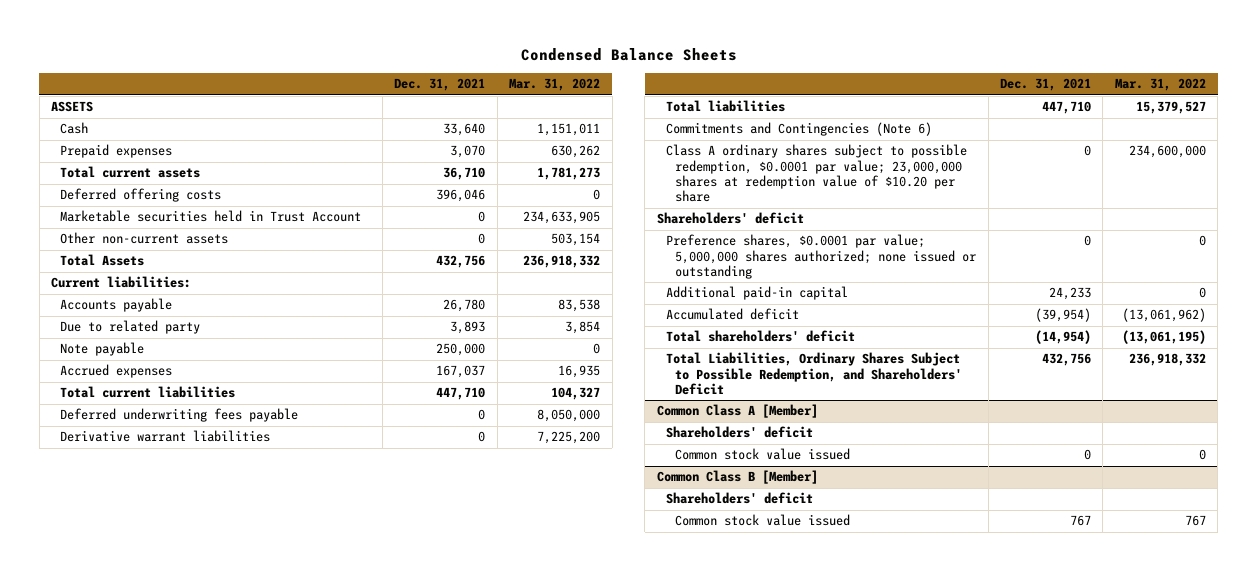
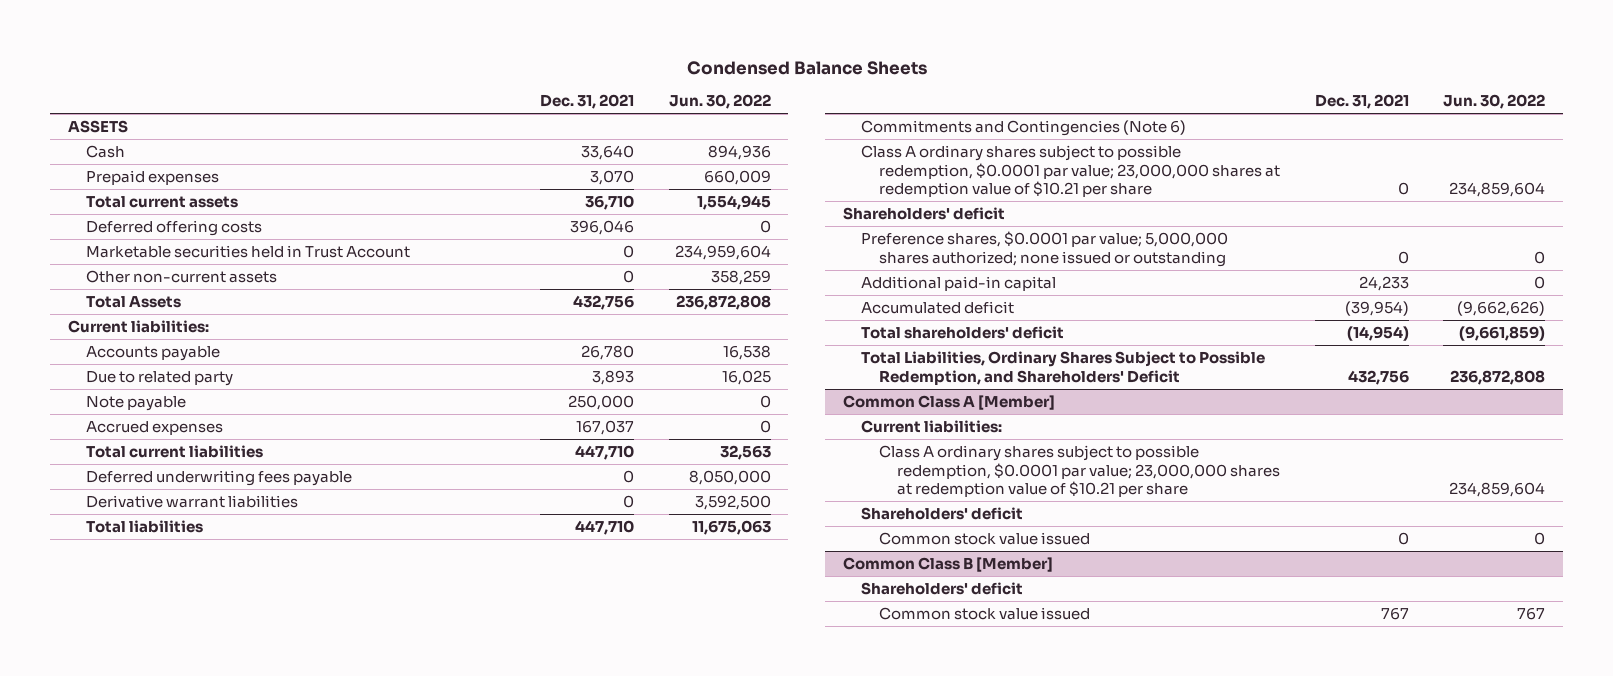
[509,78,601,92] Mar. 31, 2022 -> none
none -> [668,94,771,110] Jun. 30, 2022
[666,144,968,203] Class A ordinary shares subject to possible redemption, $0.0001 par value; 23,000,000 shares at redemption value of $10.20 per share -> [860,144,1280,198] Class A ordinary shares subject to possible redemption, $0.0001 par value; 23,000,000 shares at redemption value of $10.21 per share
none -> [860,419,1002,433] Current liabilities:
none -> [878,444,1280,498] Class A ordinary shares subject to possible redemption, $0.0001 par value; 23,000,000 shares at redemption value of $10.21 per share

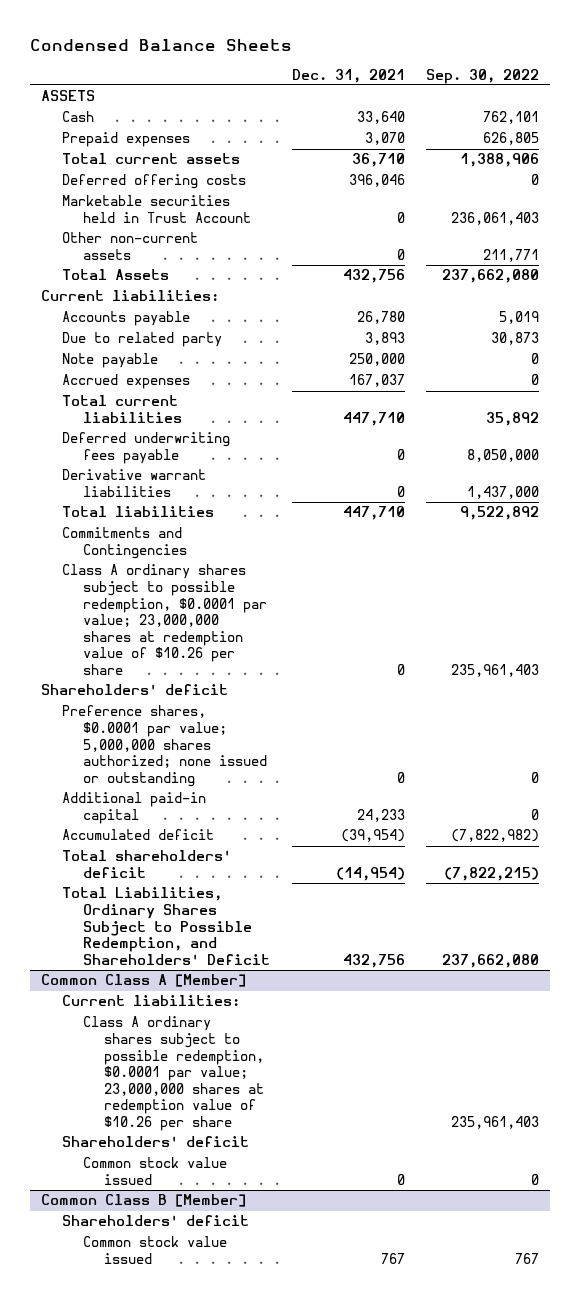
[668,94,771,110] Jun. 30, 2022 -> none
none -> [426,68,540,84] Sep. 30, 2022
[860,119,1186,136] Commitments and Contingencies (Note 6) -> [61,527,188,559] Commitments and Contingencies
[860,144,1280,198] Class A ordinary shares subject to possible redemption, $0.0001 par value; 23,000,000 shares at redemption value of $10.21 per share -> [61,564,268,675] Class A ordinary shares subject to possible redemption, $0.0001 par value; 23,000,000 shares at redemption value of $10.26 per share
[878,444,1280,498] Class A ordinary shares subject to possible redemption, $0.0001 par value; 23,000,000 shares at redemption value of $10.21 per share -> [83,1016,265,1131] Class A ordinary shares subject to possible redemption, $0.0001 par value; 23,000,000 shares at redemption value of $10.26 per share

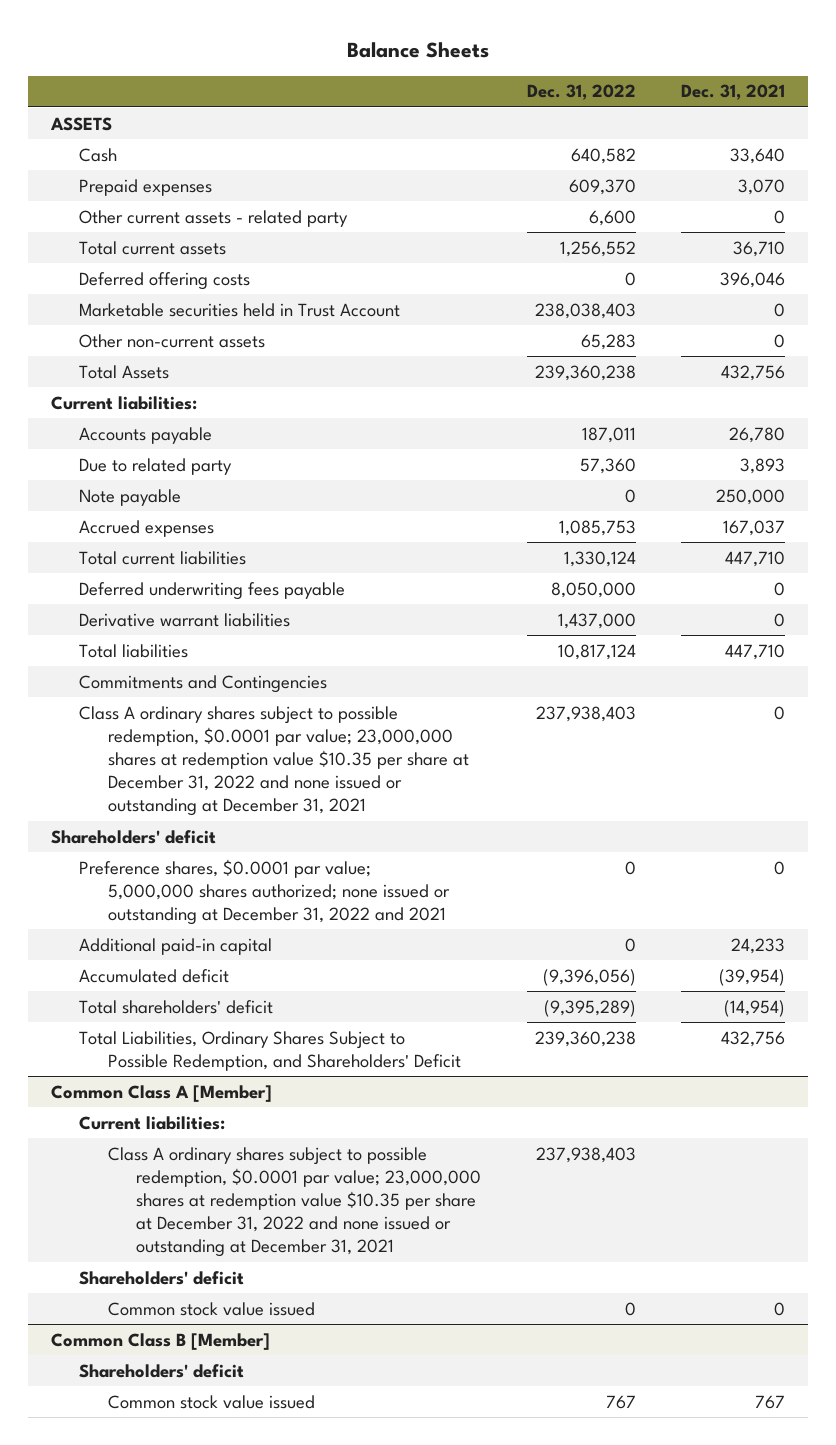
[29,38,292,51] Condensed Balance Sheets -> [346,42,489,59] Balance Sheets
[426,68,540,84] Sep. 30, 2022 -> none
none -> [526,84,636,101] Dec. 31, 2022
none -> [79,209,349,227] Other current assets - related party
[61,564,268,675] Class A ordinary shares subject to possible redemption, $0.0001 par value; 23,000,000 shares at redemption value of $10.26 per share -> [79,705,469,817] Class A ordinary shares subject to possible redemption, $0.0001 par value; 23,000,000 shares at redemption value $10.35 per share at December 31, 2022 and none issued or outstanding at December 31, 2021
[61,705,268,787] Preference shares, $0.0001 par value; 5,000,000 shares authorized; none issued or outstanding -> [79,858,450,925] Preference shares, $0.0001 par value; 5,000,000 shares authorized; none issued or outstanding at December 31, 2022 and 2021
[83,1016,265,1131] Class A ordinary shares subject to possible redemption, $0.0001 par value; 23,000,000 shares at redemption value of $10.26 per share -> [107,1146,482,1258] Class A ordinary shares subject to possible redemption, $0.0001 par value; 23,000,000 shares at redemption value $10.35 per share at December 31, 2022 and none issued or outstanding at December 31, 2021

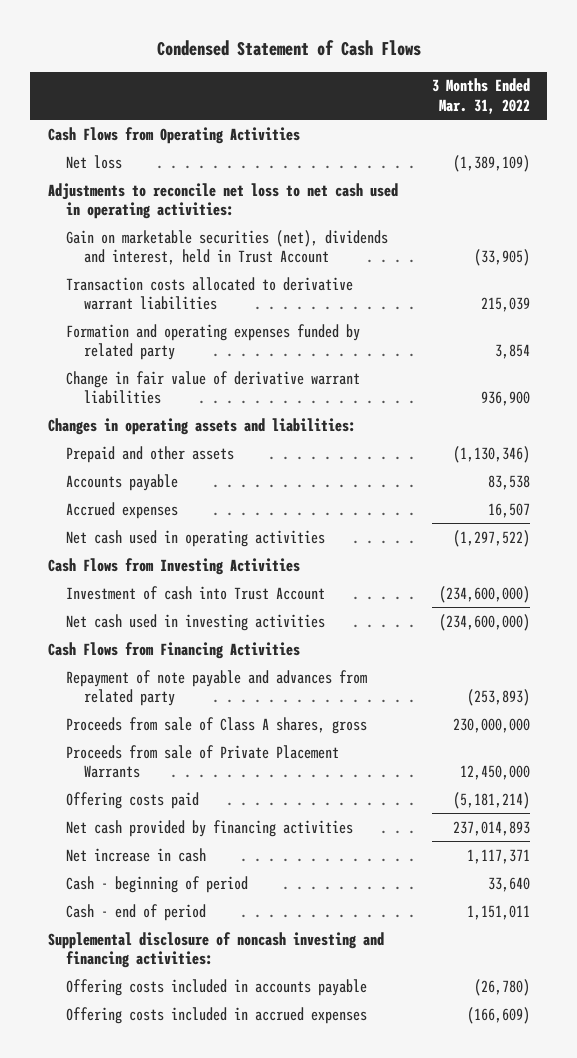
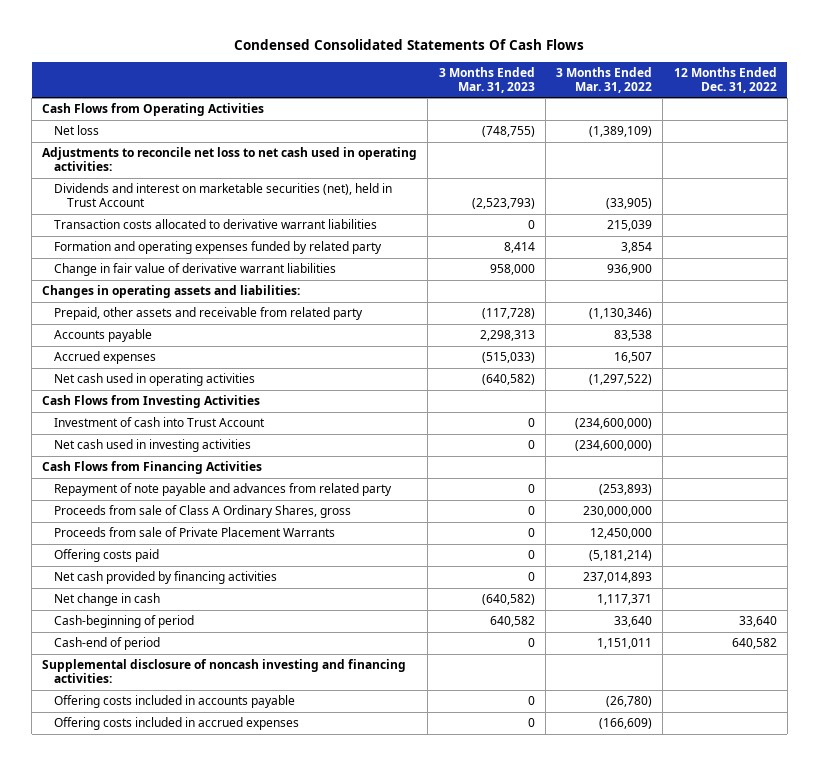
[156,40,421,57] Condensed Statement of Cash Flows -> [234,38,585,50] Condensed Consolidated Statements Of Cash Flows
none -> [438,66,535,93] 3 Months Ended Mar. 31, 2023
none -> [673,66,777,93] 12 Months Ended Dec. 31, 2022
[65,229,388,266] Gain on marketable securities (net), dividends and interest, held in Trust Account -> [54,183,393,207] Dividends and interest on marketable securities (net), held in Trust Account
[65,445,234,463] Prepaid and other assets -> [54,307,364,321] Prepaid, other assets and receivable from related party
[65,716,367,734] Proceeds from sale of Class A shares, gross -> [54,505,352,519] Proceeds from sale of Class A Ordinary Shares, gross
[65,847,206,862] Net increase in cash -> [54,593,161,607] Net change in cash
[65,875,248,893] Cash - beginning of period -> [54,615,195,629] Cash-beginning of period
[65,903,206,921] Cash - end of period -> [54,637,161,651] Cash-end of period

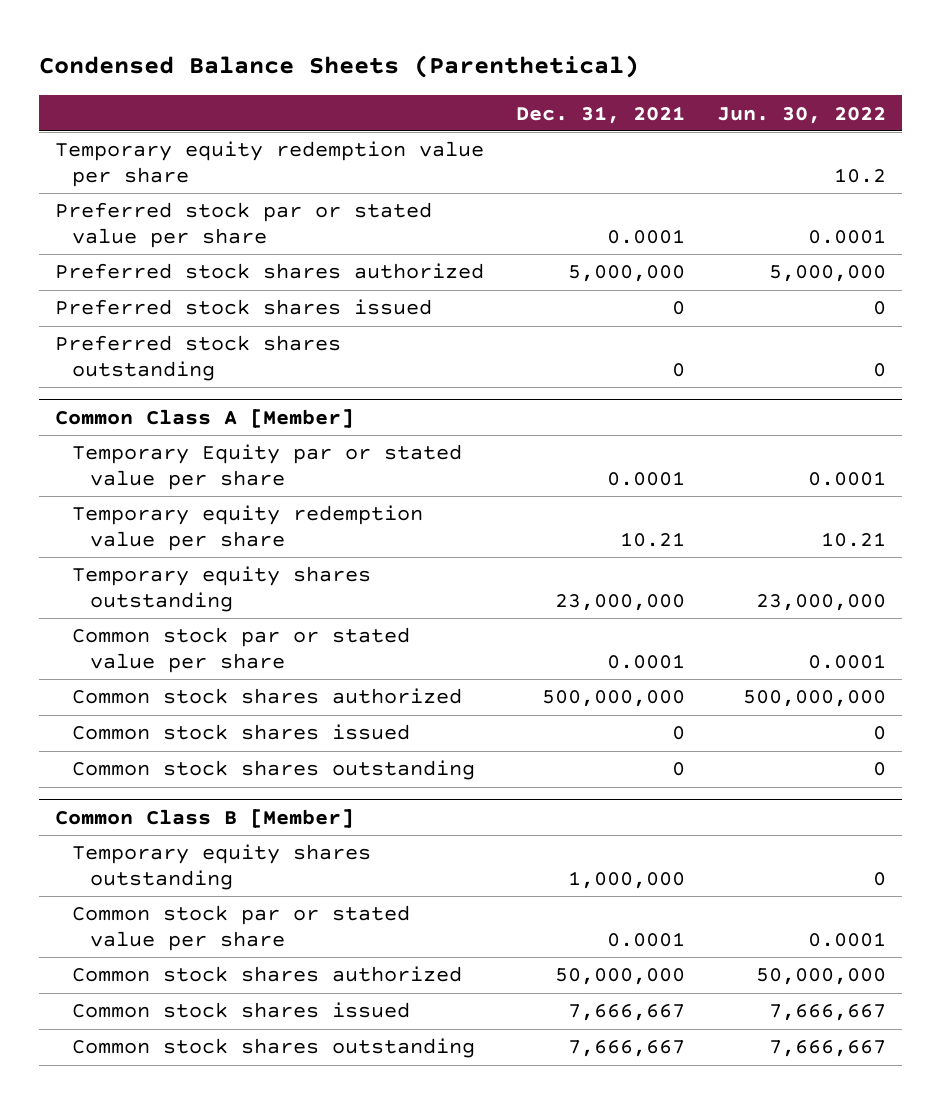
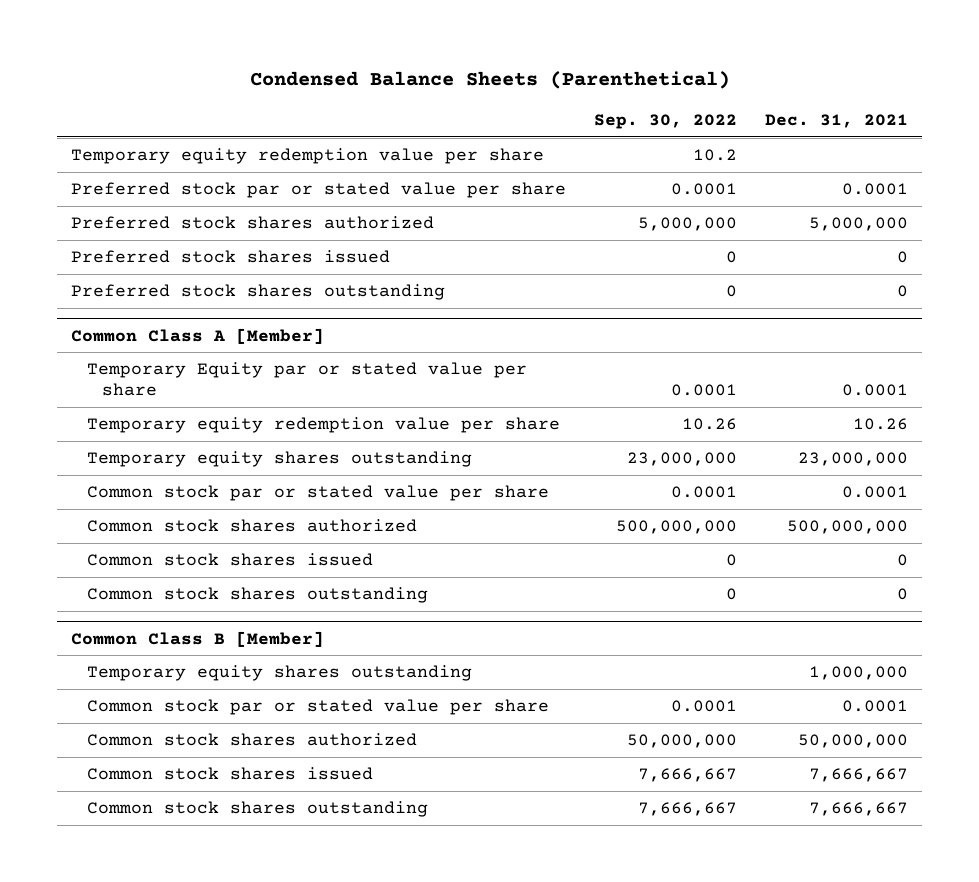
[716,106,886,124] Jun. 30, 2022 -> none
none -> [594,113,738,129] Sep. 30, 2022
[619,531,685,547] 10.21 -> [852,417,908,430] 10.26

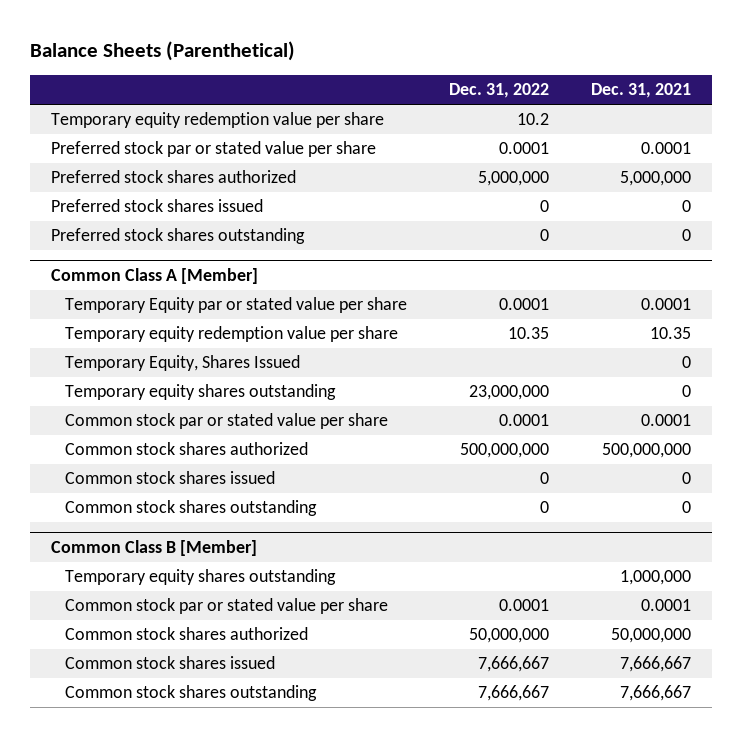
[249,71,730,90] Condensed Balance Sheets (Parenthetical) -> [30,41,296,62] Balance Sheets (Parenthetical)
[594,113,738,129] Sep. 30, 2022 -> none
none -> [449,83,550,99] Dec. 31, 2022
[852,417,908,430] 10.26 -> [650,327,692,340] 10.35
none -> [65,355,301,372] Temporary Equity, Shares Issued
[797,451,908,466] 23,000,000 -> [682,385,692,398] 0

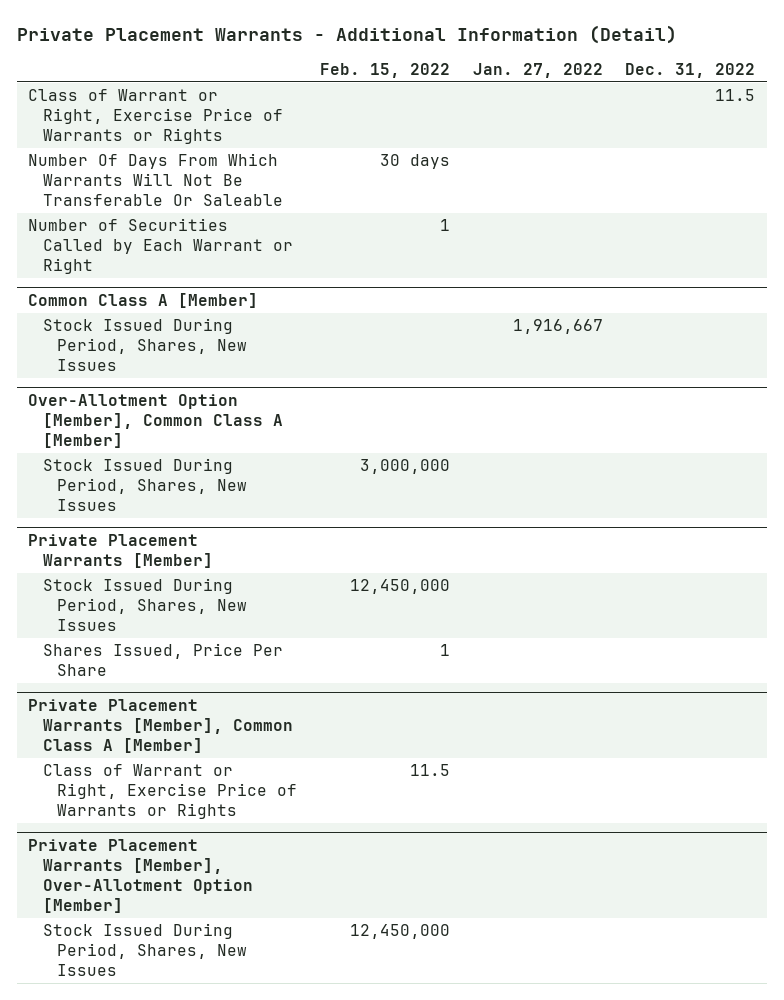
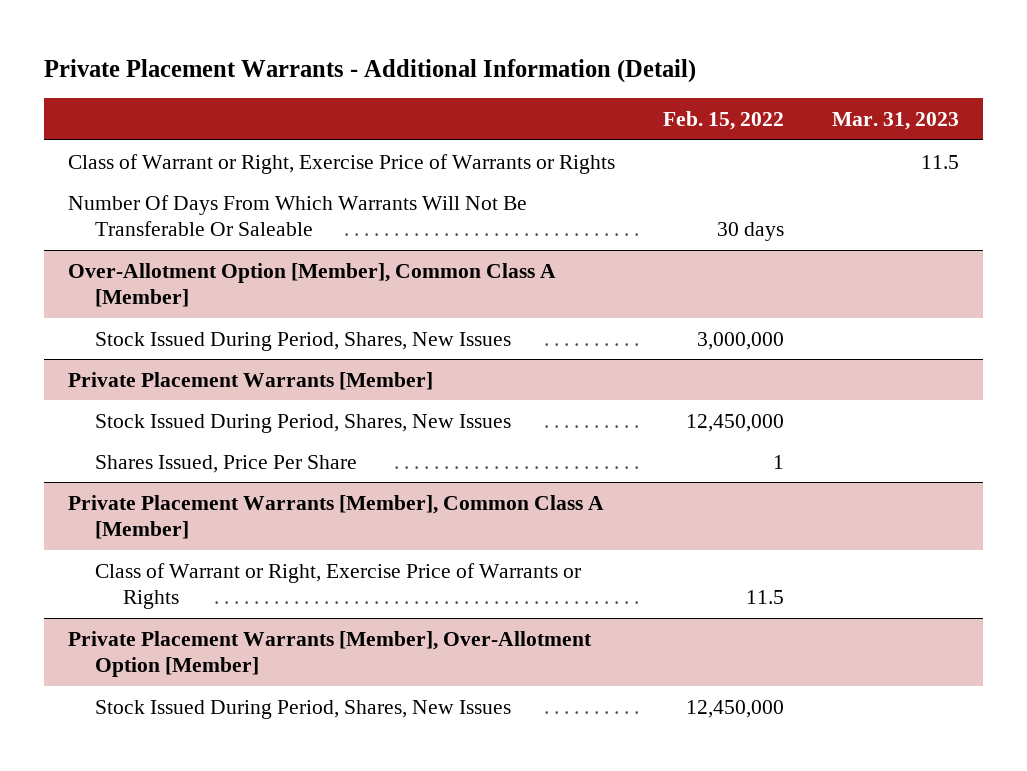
[472,63,603,79] Jan. 27, 2022 -> none
[625,63,756,79] Dec. 31, 2022 -> none
none -> [832,112,960,131] Mar. 31, 2023
[28,218,293,275] Number of Securities Called by Each Warrant or Right -> none
[28,293,259,309] Common Class A [Member] -> none
[42,318,248,372] Stock Issued During Period, Shares, New Issues -> none

